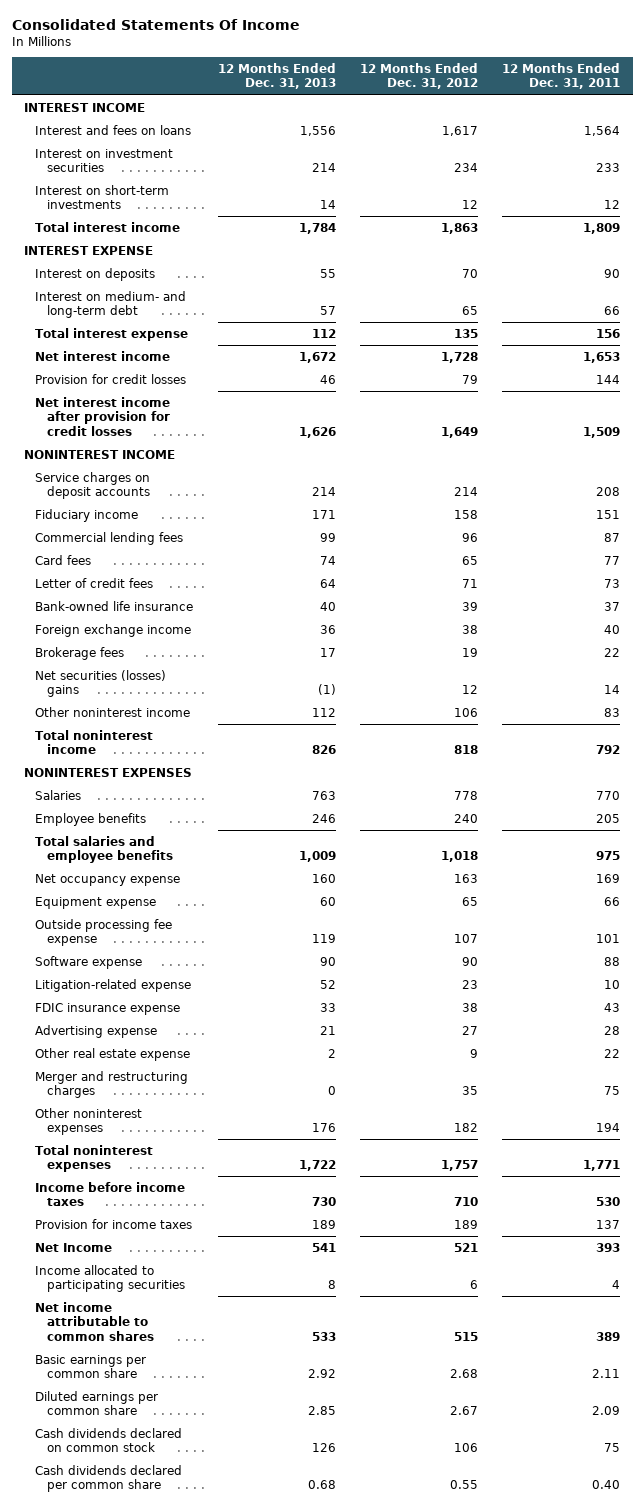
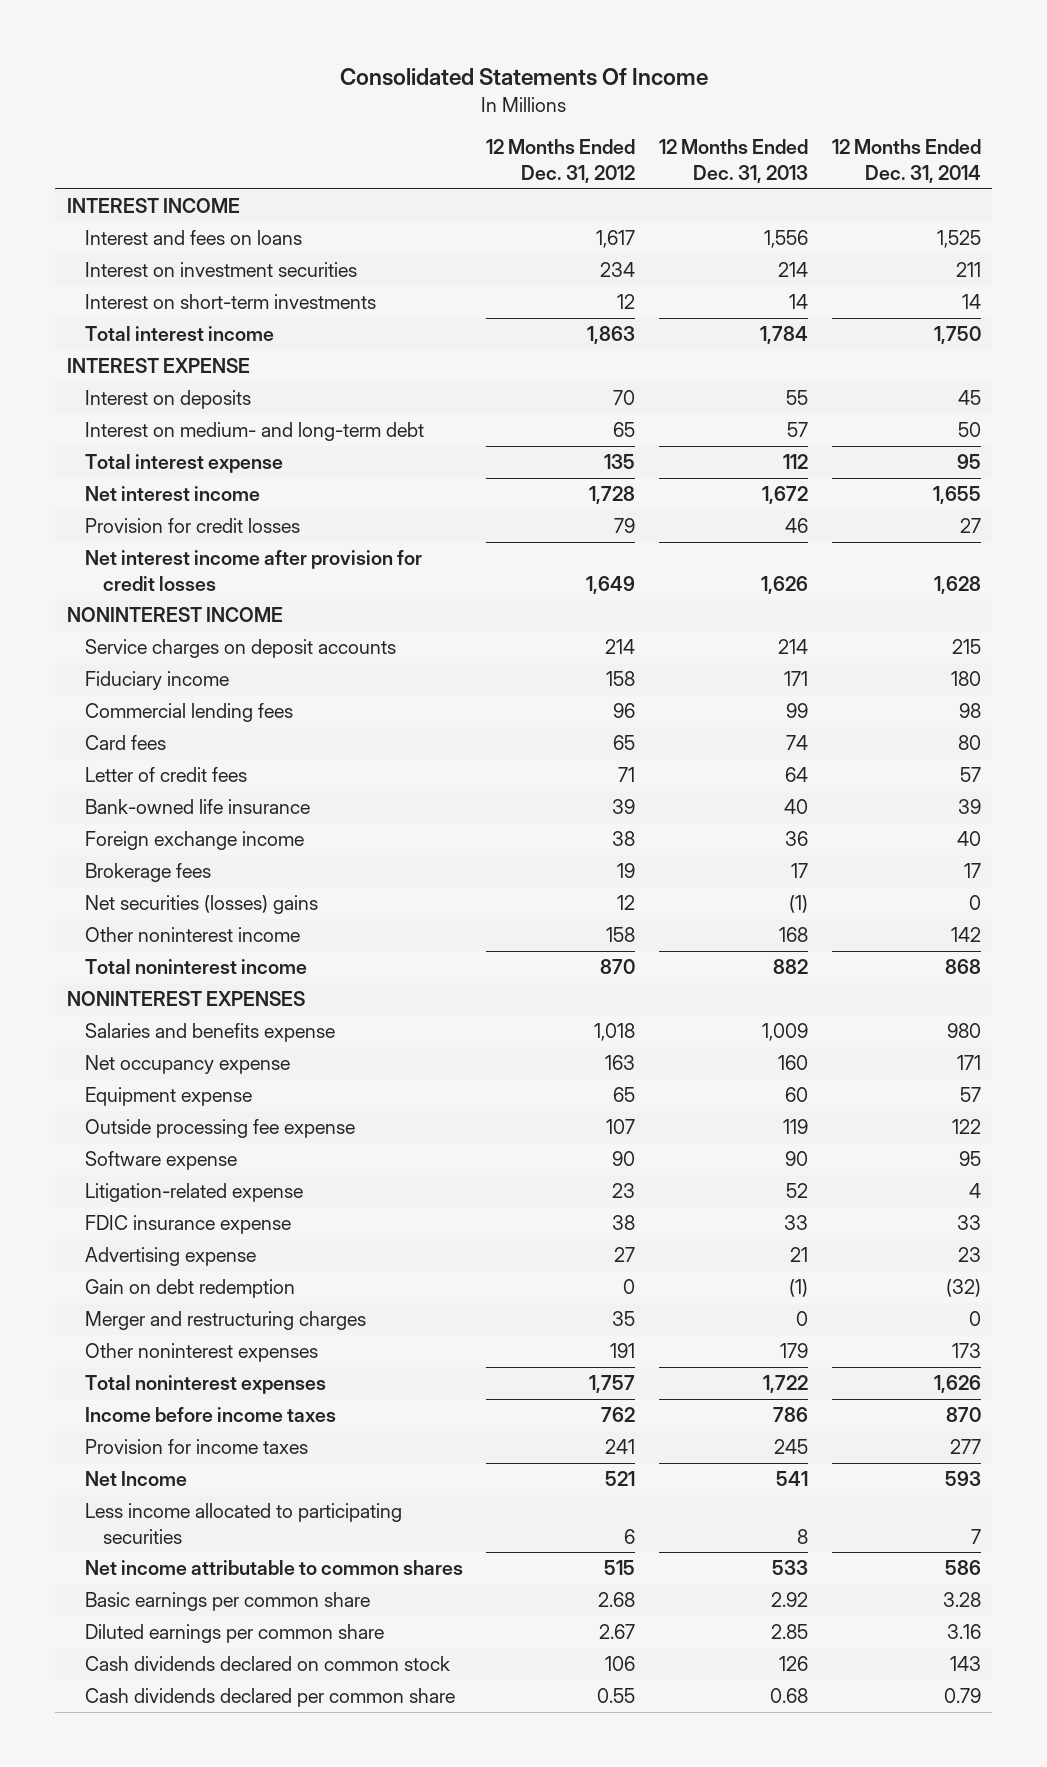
[502,62,621,90] 12 Months Ended Dec. 31, 2011 -> none
none -> [831,139,981,183] 12 Months Ended Dec. 31, 2014
[311,707,336,717] 112 -> [779,927,809,943] 168
[453,707,478,717] 106 -> [606,927,636,943] 158
[311,745,336,755] 826 -> [773,959,809,975] 882
[453,745,478,755] 818 -> [600,959,636,975] 870
[35,789,82,800] Salaries -> none
[35,812,147,826] Employee benefits -> none
[35,835,173,864] Total salaries and employee benefits -> [84,1023,335,1043] Salaries and benefits expense
[35,1047,191,1061] Other real estate expense -> none
none -> [84,1279,295,1299] Gain on debt redemption
[311,1123,336,1133] 176 -> [780,1343,809,1359] 179
[453,1123,478,1133] 182 -> [610,1343,636,1359] 191
[311,1197,336,1207] 730 -> [773,1407,809,1423] 786
[453,1197,478,1207] 710 -> [601,1407,636,1423] 762
[311,1219,336,1229] 189 -> [774,1439,809,1455] 245
[453,1219,478,1229] 189 -> [605,1439,636,1455] 241
[35,1264,185,1293] Income allocated to participating securities -> [84,1503,402,1544] Less income allocated to participating securities

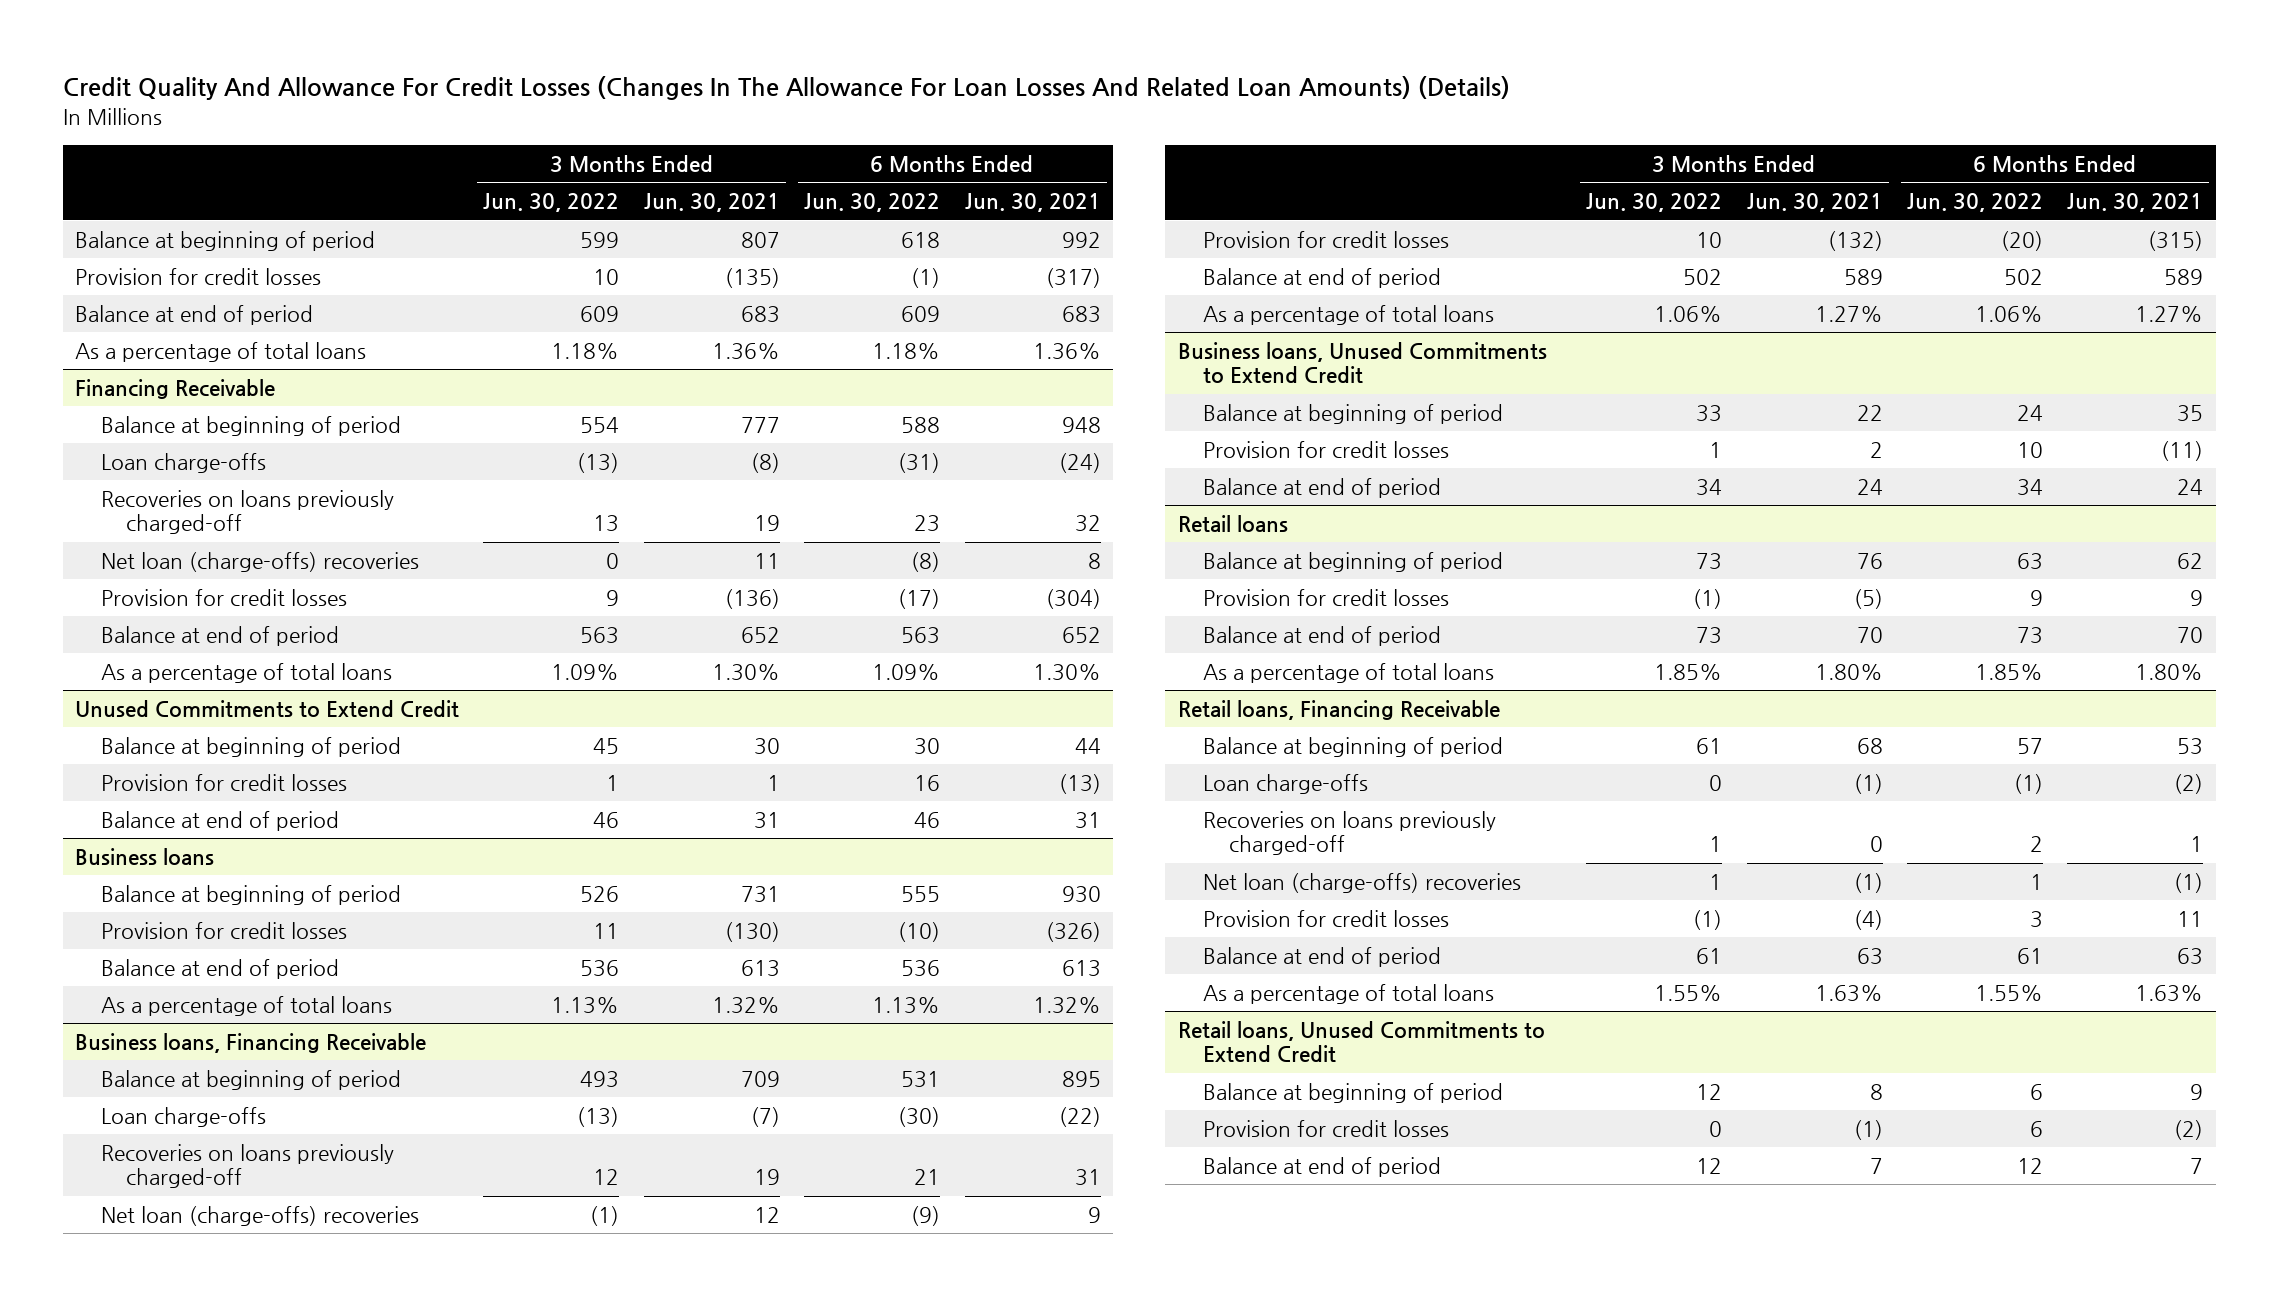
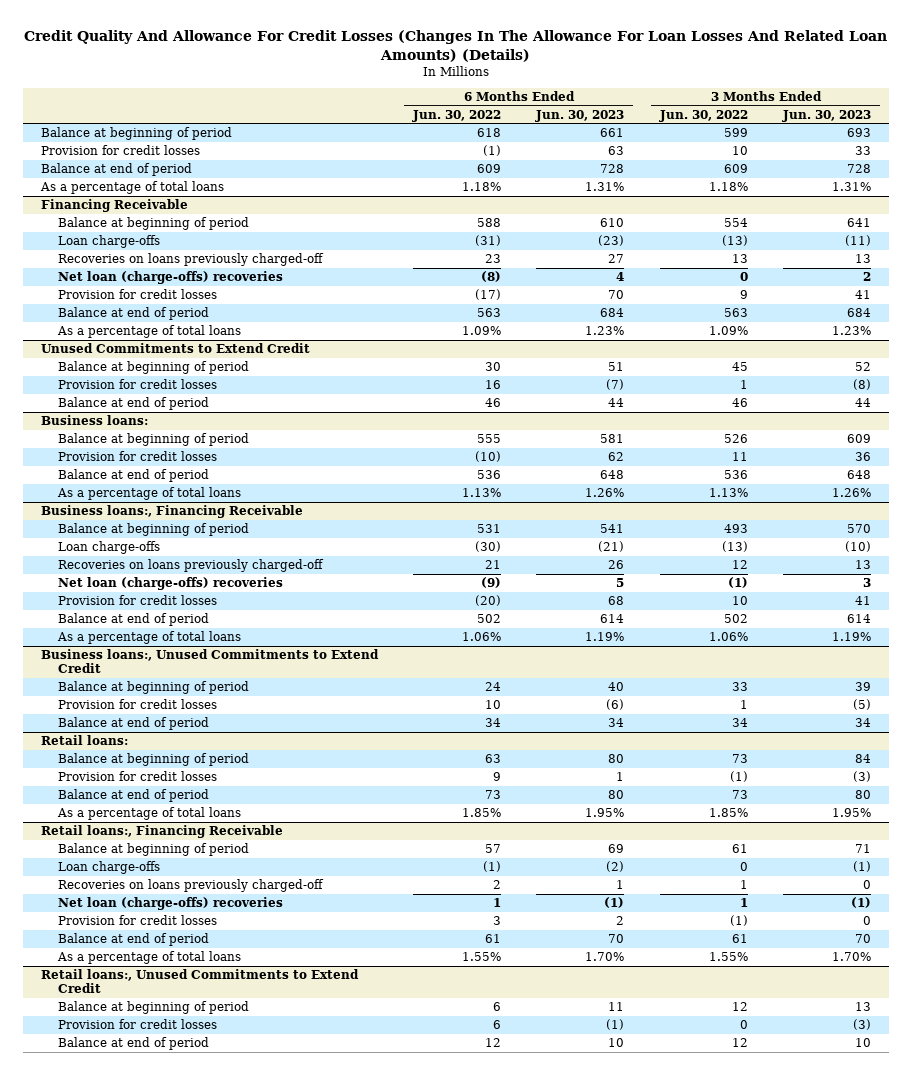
[643,193,780,213] Jun. 30, 2021 -> none
[964,193,1101,213] Jun. 30, 2021 -> none
none -> [535,109,625,122] Jun. 30, 2023
none -> [782,109,872,122] Jun. 30, 2023
[74,848,214,866] Business loans -> [40,415,148,426] Business loans:
[74,1033,426,1054] Business loans, Financing Receivable -> [40,505,303,519] Business loans:, Financing Receivable
[1177,342,1547,384] Business loans, Unused Commitments to Extend Credit -> [40,649,379,674] Business loans:, Unused Commitments to Extend Credit
[1177,515,1288,533] Retail loans -> [40,735,128,746] Retail loans:
[1177,700,1500,721] Retail loans, Financing Receivable -> [40,825,283,839] Retail loans:, Financing Receivable
[1177,1021,1545,1063] Retail loans, Unused Commitments to Extend Credit -> [40,969,359,994] Retail loans:, Unused Commitments to Extend Credit

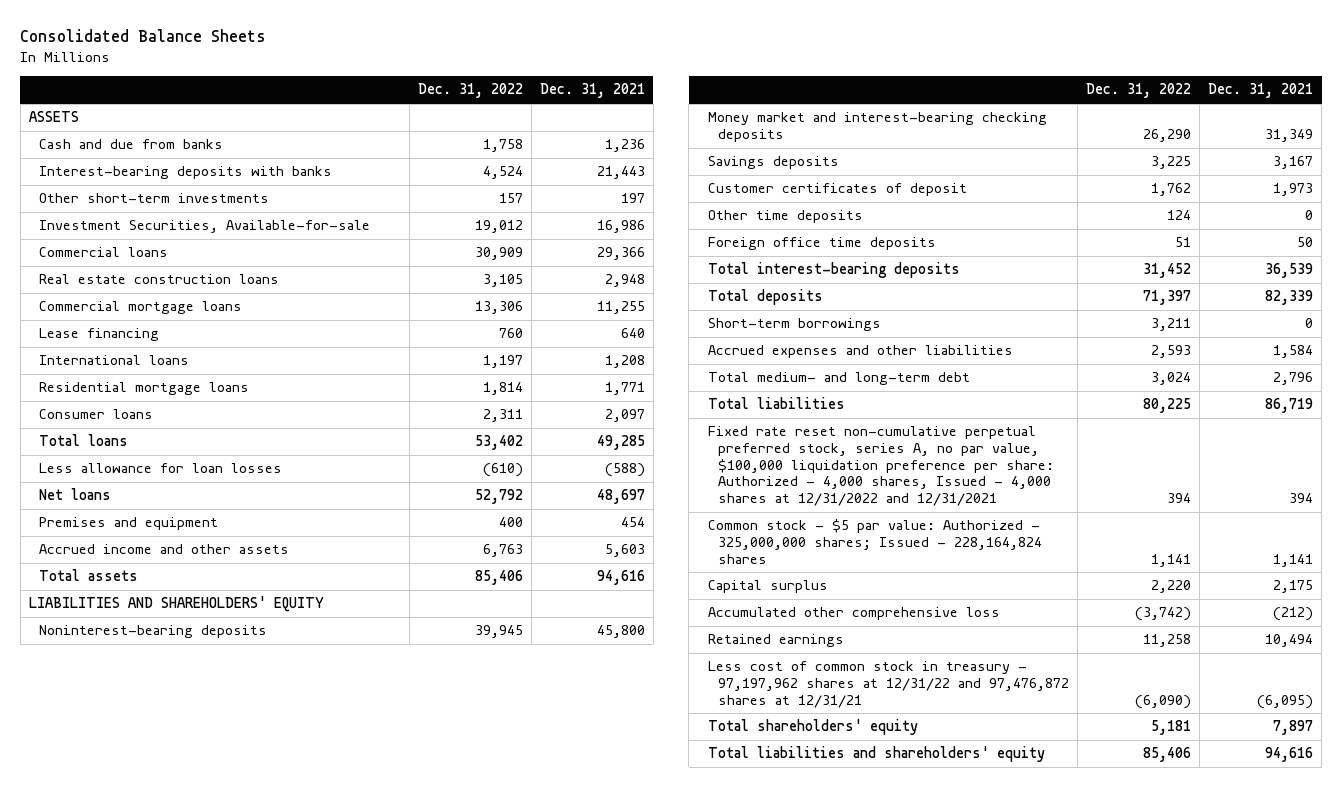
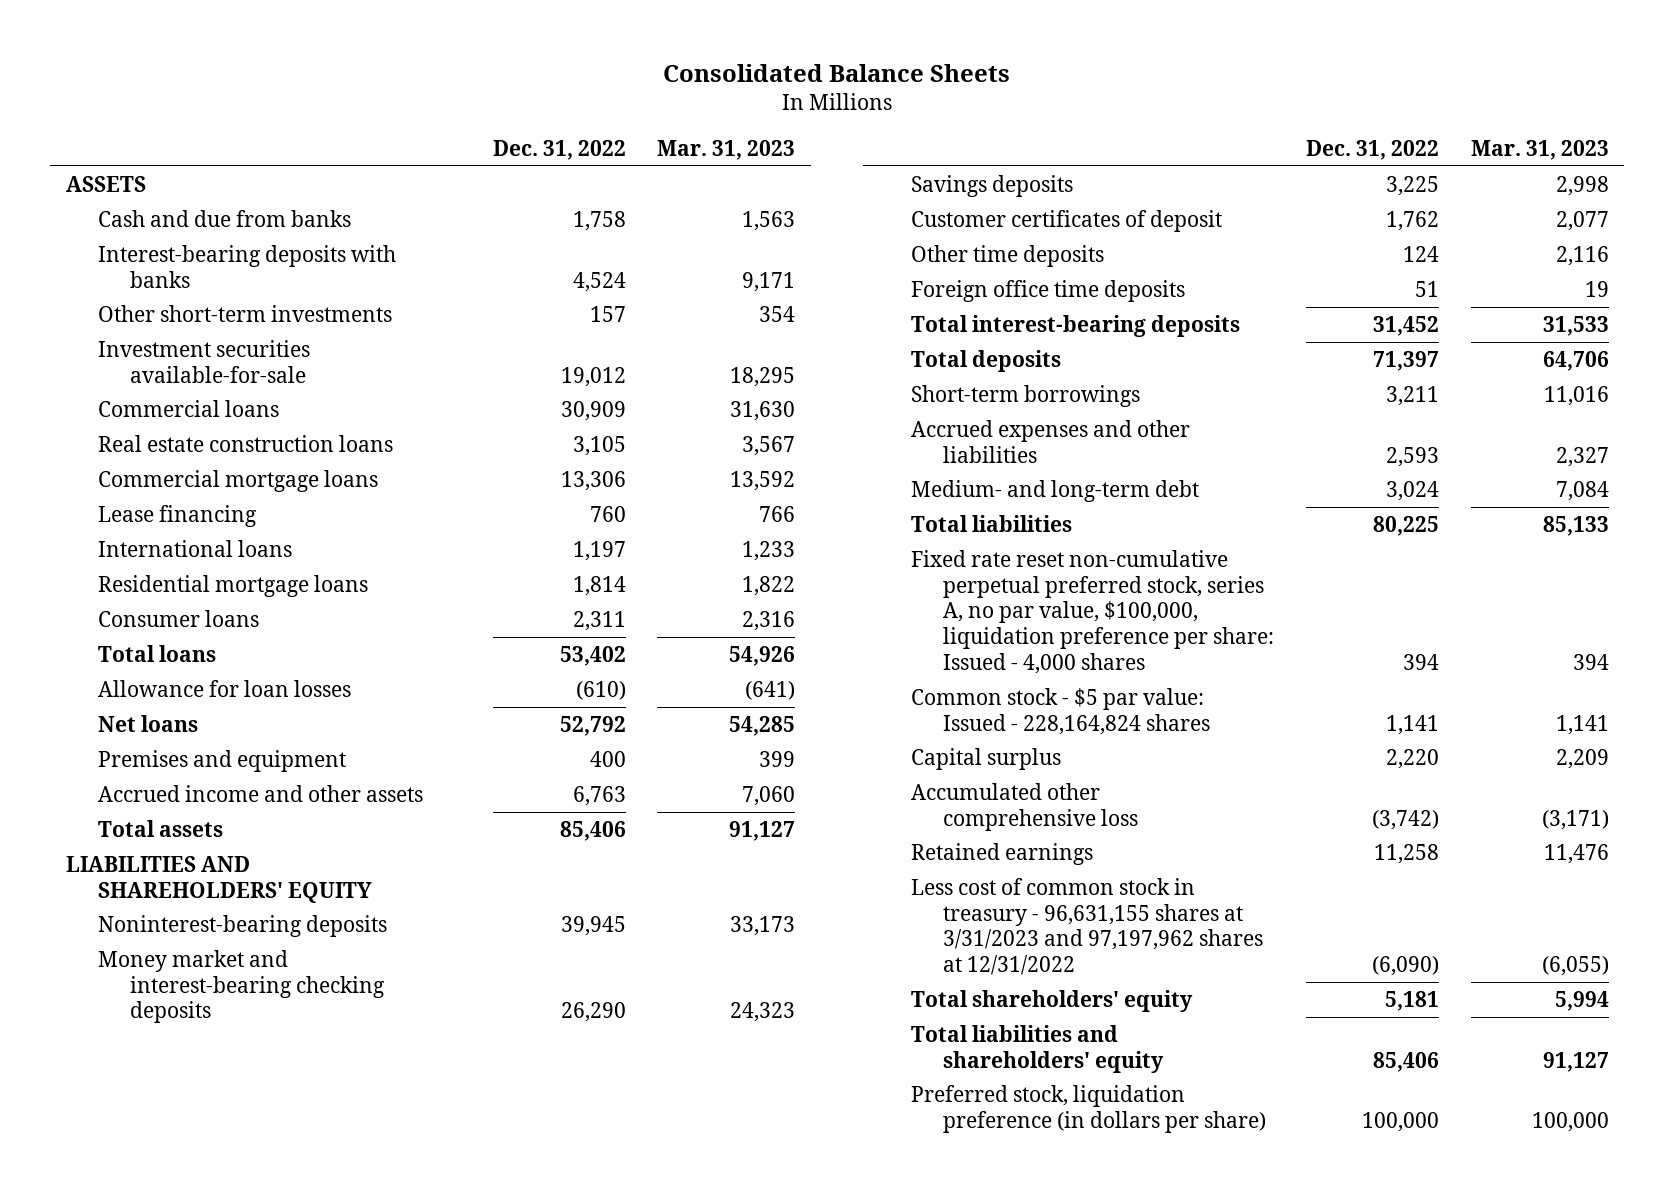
[539,83,645,99] Dec. 31, 2021 -> none
none -> [657,139,796,160] Mar. 31, 2023
[39,220,371,234] Investment Securities, Available-for-sale -> [97,339,310,383] Investment securities available-for-sale
[39,463,283,474] Less allowance for loan losses -> [97,679,351,697] Allowance for loan losses
[707,372,970,386] Total medium- and long-term debt -> [911,479,1200,502] Medium- and long-term debt
[707,426,1055,507] Fixed rate reset non-cumulative perpetual preferred stock, series A, no par value, $100,000 liquidation preference per share: Authorized - 4,000 shares, Issued - 4,000 shares at 12/31/2022 and 12/31/2021 -> [911,549,1275,675] Fixed rate reset non-cumulative perpetual preferred stock, series A, no par value, $100,000, liquidation preference per share: Issued - 4,000 shares
[707,519,1043,564] Common stock - $5 par value: Authorized - 325,000,000 shares; Issued - 228,164,824 shares -> [911,687,1211,735] Common stock - $5 par value: Issued - 228,164,824 shares
[707,661,1070,708] Less cost of common stock in treasury - 97,197,962 shares at 12/31/22 and 97,476,872 shares at 12/31/21 -> [911,877,1264,976] Less cost of common stock in treasury - 96,631,155 shares at 3/31/2023 and 97,197,962 shares at 12/31/2022
none -> [911,1084,1267,1133] Preferred stock, liquidation preference (in dollars per share)

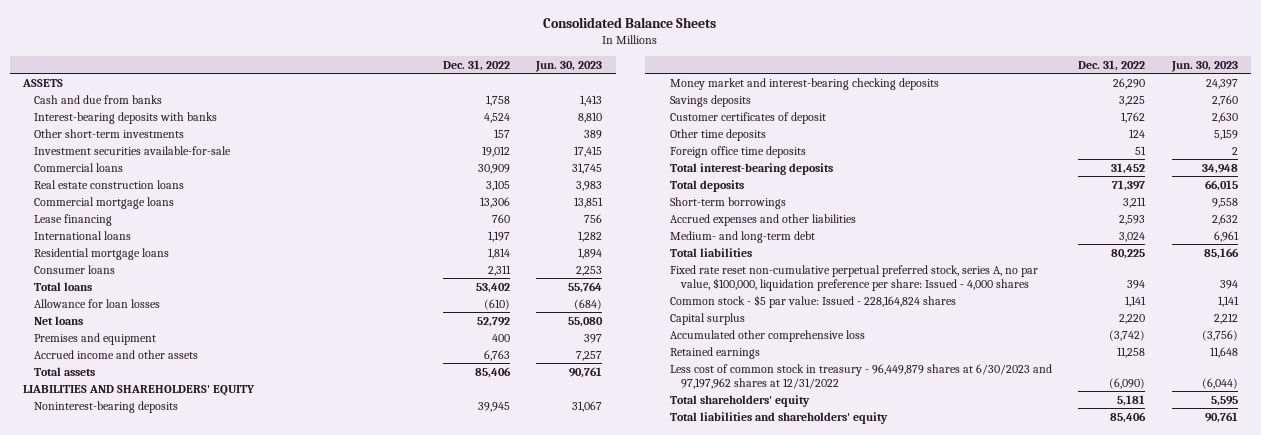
[657,139,796,160] Mar. 31, 2023 -> none
none -> [535,60,603,72] Jun. 30, 2023
[911,877,1264,976] Less cost of common stock in treasury - 96,631,155 shares at 3/31/2023 and 97,197,962 shares at 12/31/2022 -> [669,363,1052,389] Less cost of common stock in treasury - 96,449,879 shares at 6/30/2023 and 97,197,962 shares at 12/31/2022
[911,1084,1267,1133] Preferred stock, liquidation preference (in dollars per share) -> none

